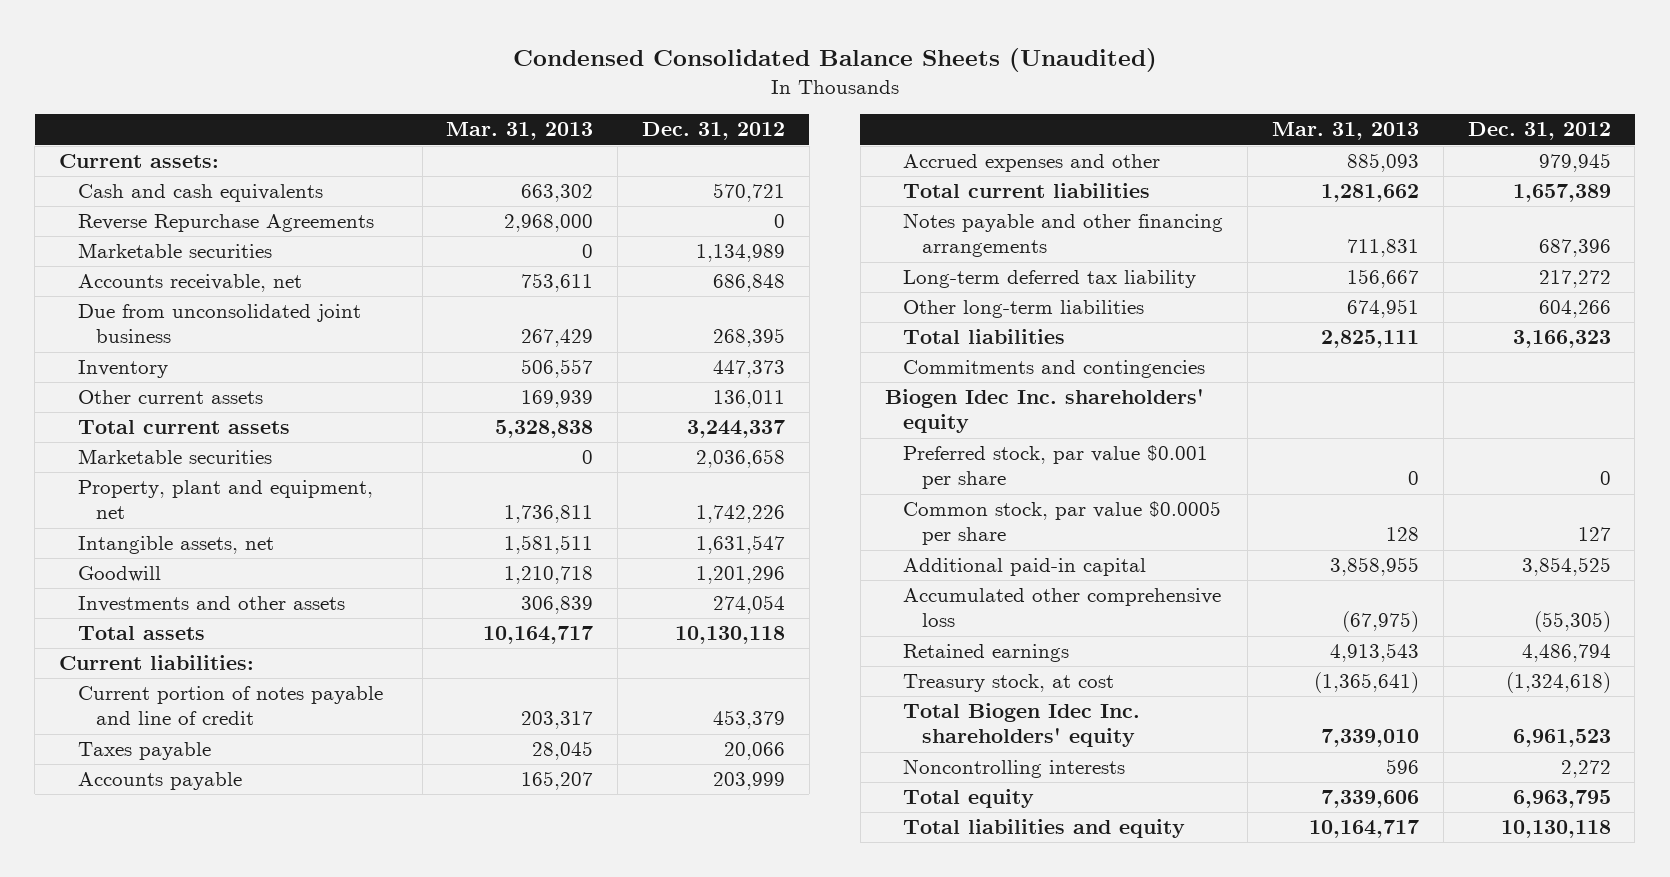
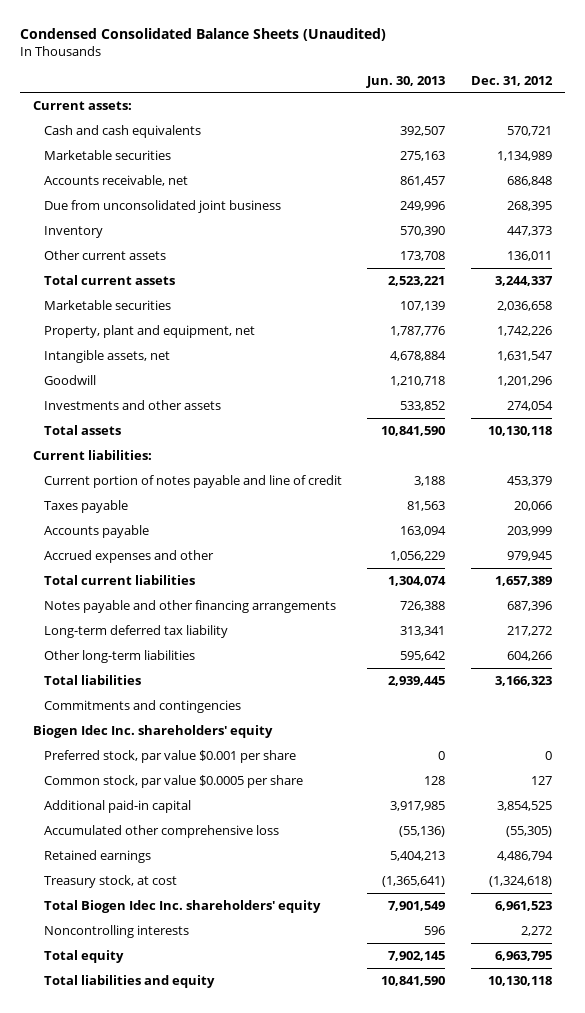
[446,122,594,141] Mar. 31, 2013 -> none
none -> [366,75,446,88] Jun. 30, 2013
[77,214,374,233] Reverse Repurchase Agreements -> none

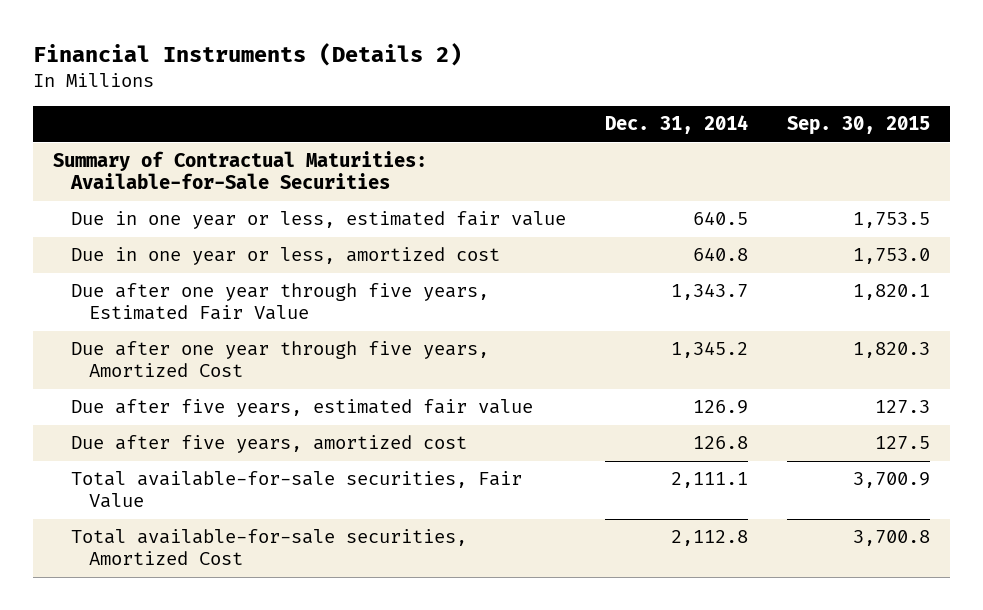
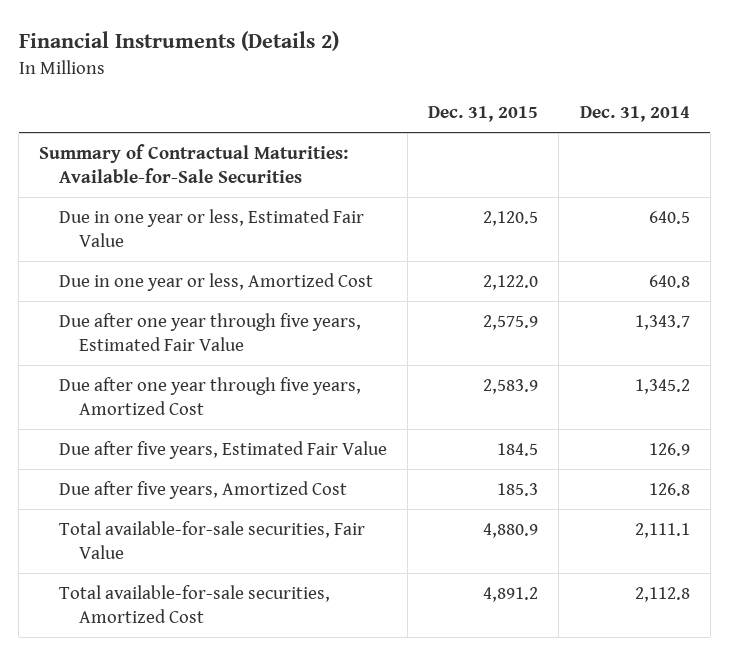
[787,116,931,136] Sep. 30, 2015 -> none
none -> [428,106,539,123] Dec. 31, 2015
[71,211,567,230] Due in one year or less, estimated fair value -> [59,208,365,248] Due in one year or less, Estimated Fair Value
[71,247,501,266] Due in one year or less, amortized cost -> [59,272,374,291] Due in one year or less, Amortized Cost
[71,399,534,418] Due after five years, estimated fair value -> [59,440,388,459] Due after five years, Estimated Fair Value
[71,435,468,454] Due after five years, amortized cost -> [59,480,348,499] Due after five years, Amortized Cost

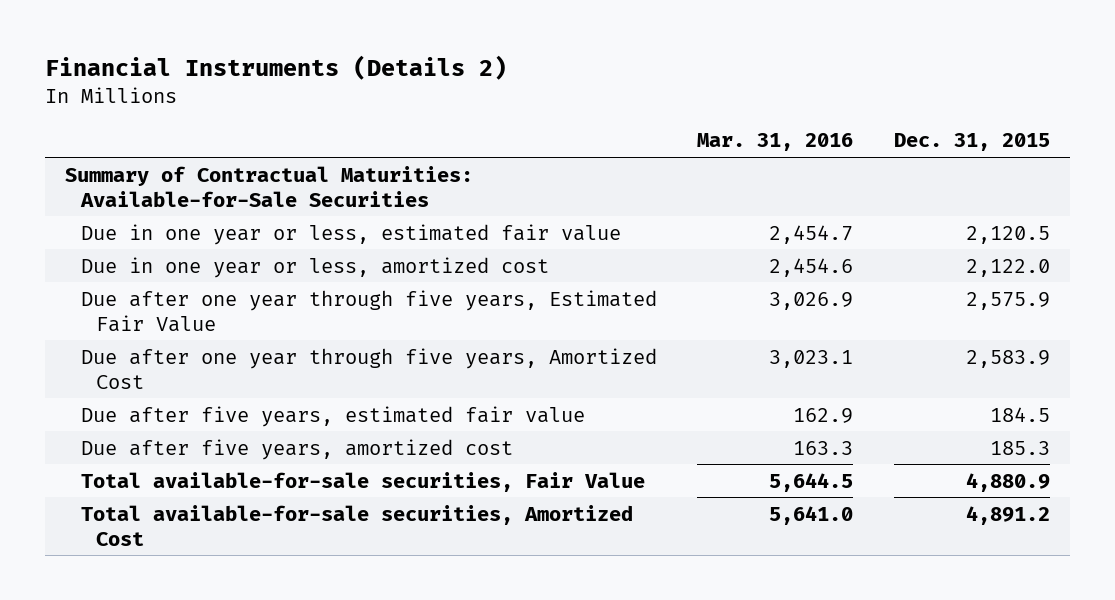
[579,106,690,123] Dec. 31, 2014 -> none
none -> [697,133,854,152] Mar. 31, 2016
[59,208,365,248] Due in one year or less, Estimated Fair Value -> [80,223,621,245] Due in one year or less, estimated fair value
[59,272,374,291] Due in one year or less, Amortized Cost -> [80,256,549,278] Due in one year or less, amortized cost
[59,440,388,459] Due after five years, Estimated Fair Value -> [80,405,585,427] Due after five years, estimated fair value
[59,480,348,499] Due after five years, Amortized Cost -> [80,438,513,460] Due after five years, amortized cost

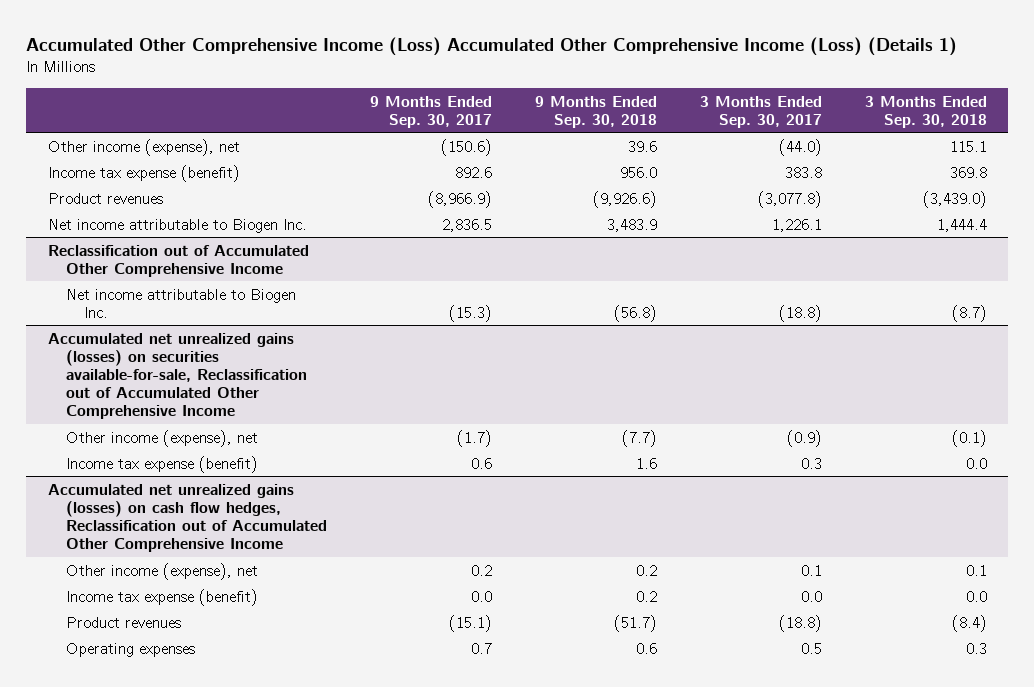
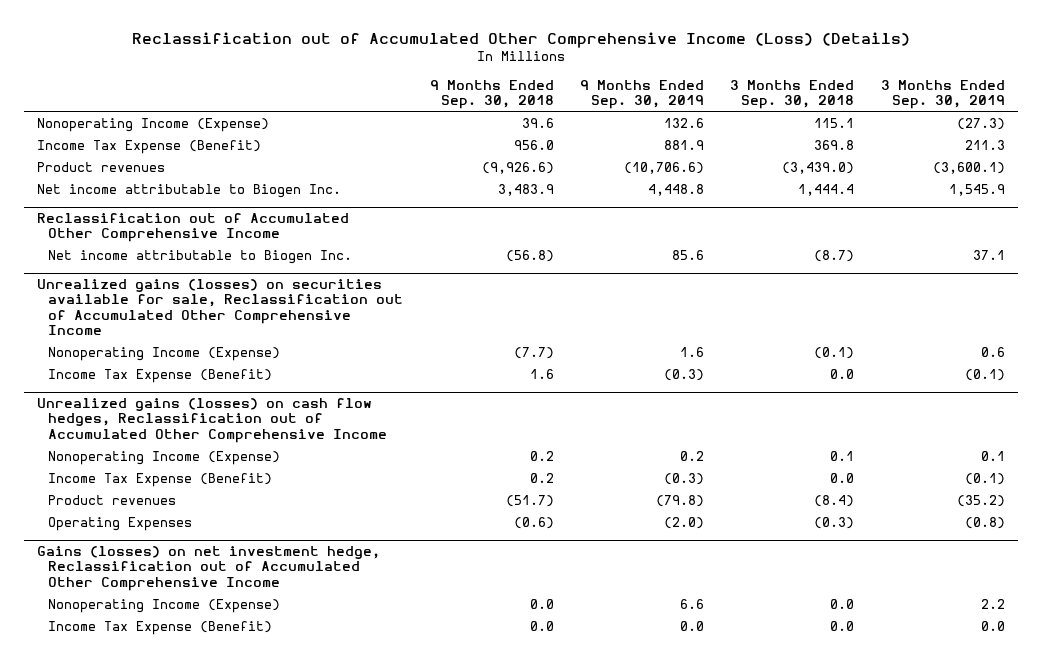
[26,36,958,56] Accumulated Other Comprehensive Income (Loss) Accumulated Other Comprehensive Income (Loss) (Details 1) -> [131,32,910,49] Reclassification out of Accumulated Other Comprehensive Income (Loss) (Details)
[369,95,492,128] 9 Months Ended Sep. 30, 2017 -> none
[699,95,822,128] 3 Months Ended Sep. 30, 2017 -> none
none -> [579,80,704,110] 9 Months Ended Sep. 30, 2019
none -> [880,80,1005,110] 3 Months Ended Sep. 30, 2019
[47,138,240,156] Other income (expense), net -> [37,117,270,132] Nonoperating Income (Expense)
[47,164,240,182] Income tax expense (benefit) -> [37,139,262,154] Income Tax Expense (Benefit)
[47,332,308,420] Accumulated net unrealized gains (losses) on securities available-for-sale, Reclassification out of Accumulated Other Comprehensive Income -> [37,279,404,335] Unrealized gains (losses) on securities available for sale, Reclassification out of Accumulated Other Comprehensive Income
[66,429,259,447] Other income (expense), net -> [48,346,281,361] Nonoperating Income (Expense)
[66,455,259,473] Income tax expense (benefit) -> [48,368,273,383] Income Tax Expense (Benefit)
[47,483,328,553] Accumulated net unrealized gains (losses) on cash flow hedges, Reclassification out of Accumulated Other Comprehensive Income -> [37,398,388,443] Unrealized gains (losses) on cash flow hedges, Reclassification out of Accumulated Other Comprehensive Income
[66,562,259,580] Other income (expense), net -> [48,450,281,465] Nonoperating Income (Expense)
[66,588,259,606] Income tax expense (benefit) -> [48,472,273,487] Income Tax Expense (Benefit)
[66,642,196,657] Operating expenses -> [48,516,193,531] Operating Expenses
[635,642,657,654] 0.6 -> [513,516,554,529] (0.6)
[965,642,987,654] 0.3 -> [814,516,855,529] (0.3)
none -> [37,546,381,591] Gains (losses) on net investment hedge, Reclassification out of Accumulated Other Comprehensive Income
none -> [48,598,281,613] Nonoperating Income (Expense)
none -> [48,620,273,635] Income Tax Expense (Benefit)

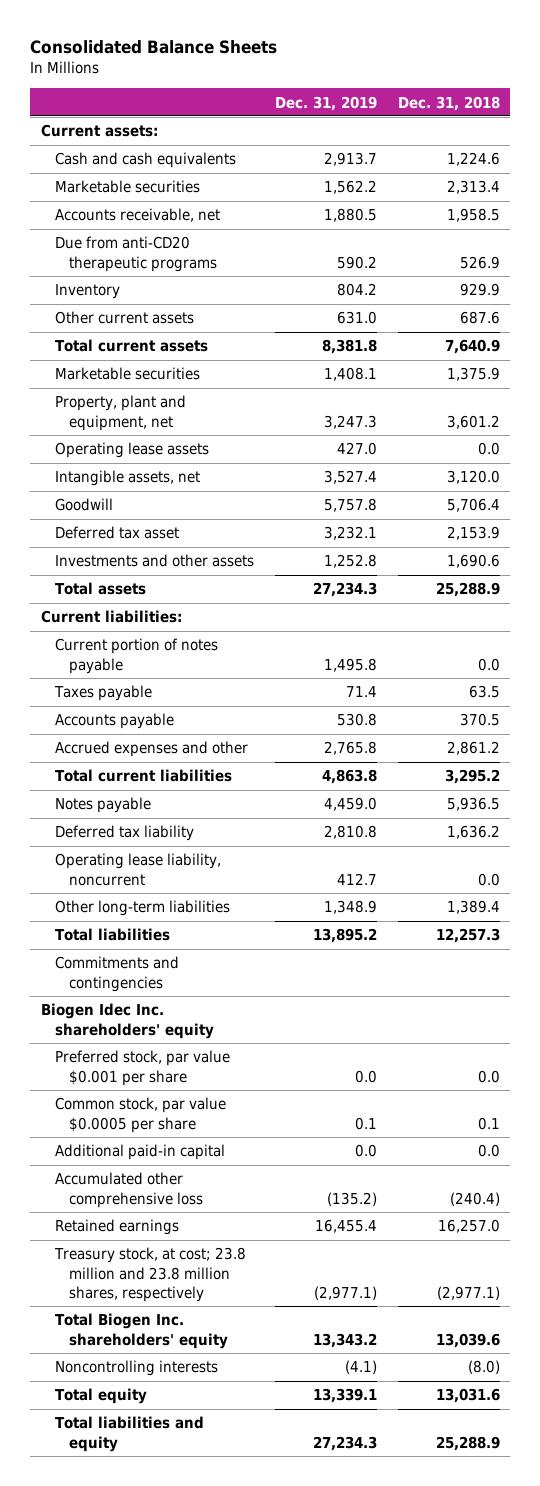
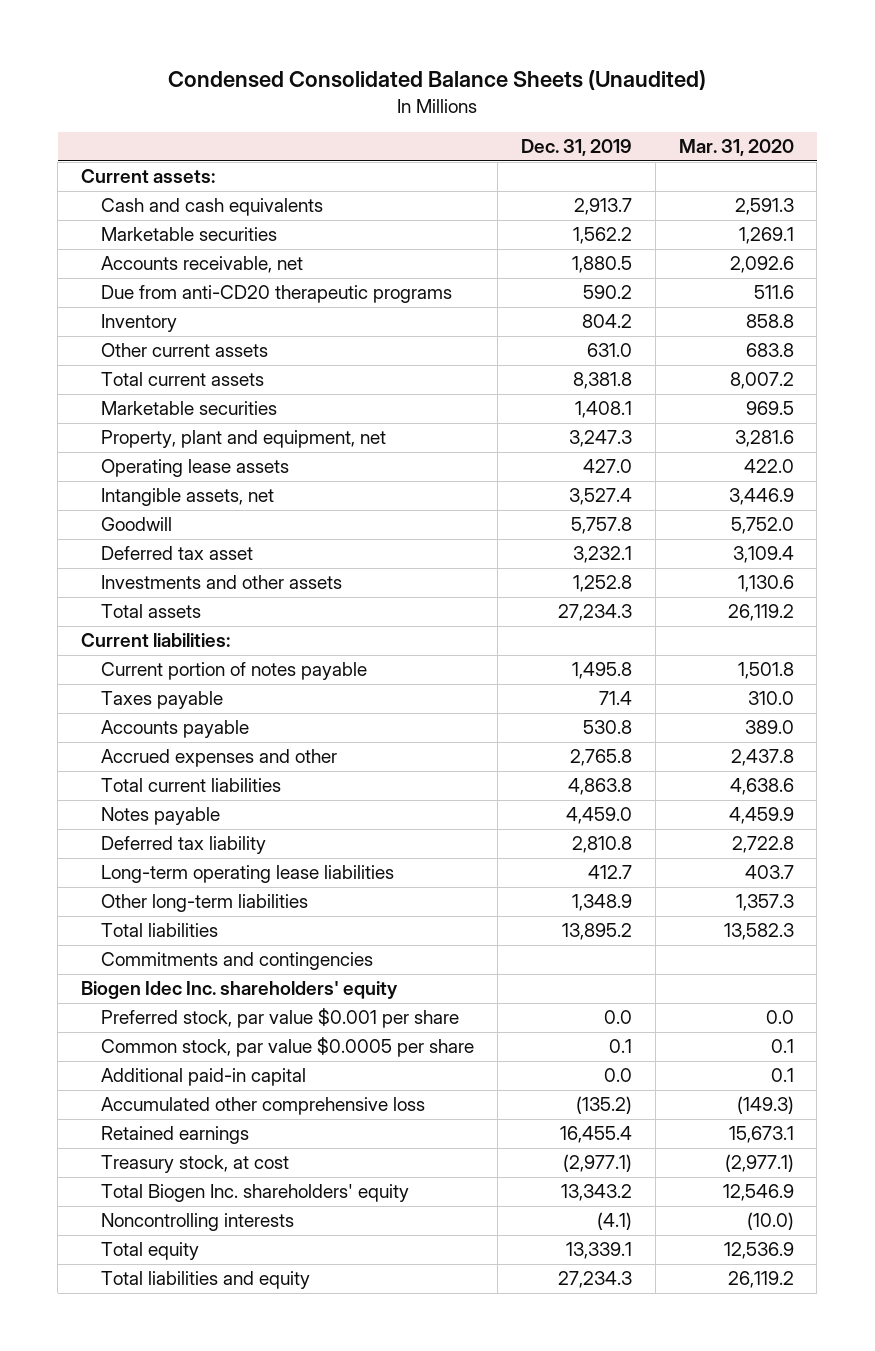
[30,40,278,55] Consolidated Balance Sheets -> [168,70,707,91] Condensed Consolidated Balance Sheets (Unaudited)
[397,95,500,111] Dec. 31, 2018 -> none
none -> [678,139,794,157] Mar. 31, 2020
[54,853,221,886] Operating lease liability, noncurrent -> [101,865,395,884] Long-term operating lease liabilities
[53,1247,246,1302] Treasury stock, at cost; 23.8 million and 23.8 million shares, respectively -> [101,1155,290,1174] Treasury stock, at cost

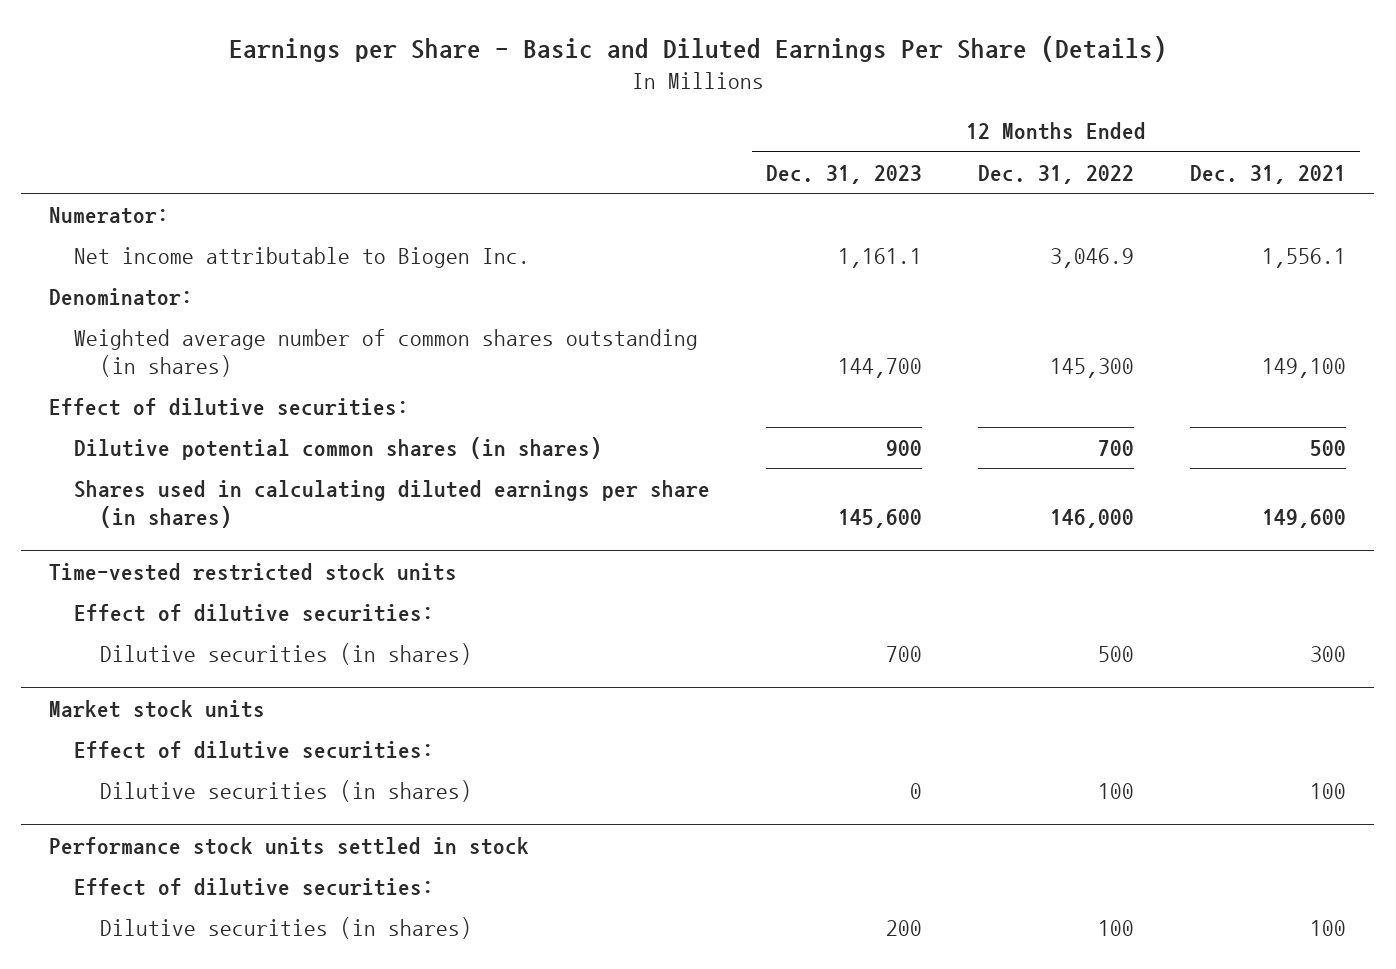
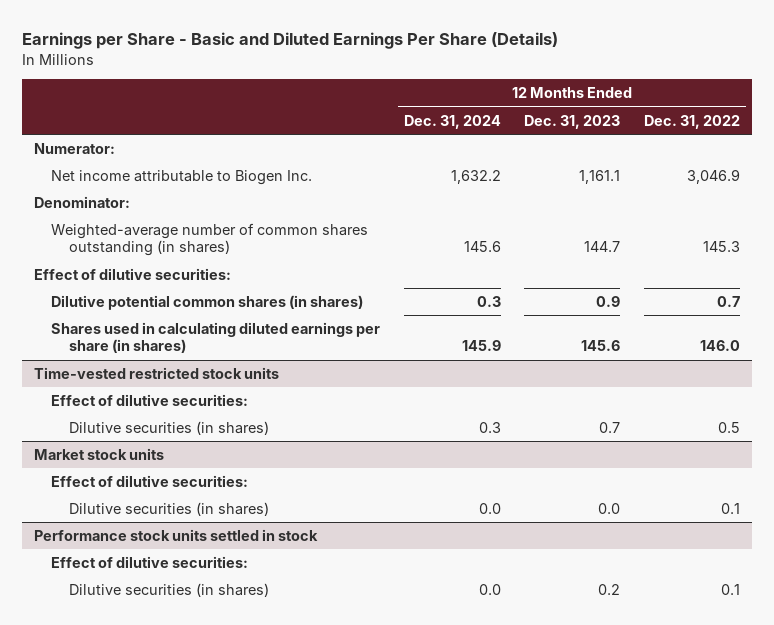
[1190,164,1347,184] Dec. 31, 2021 -> none
none -> [403,114,501,129] Dec. 31, 2024
[74,329,699,377] Weighted average number of common shares outstanding (in shares) -> [51,223,369,257] Weighted-average number of common shares outstanding (in shares)
[838,357,923,378] 144,700 -> [584,241,621,253] 144.7
[1050,357,1135,378] 145,300 -> [702,241,740,253] 145.3
[886,440,923,457] 900 -> [596,296,621,308] 0.9
[1098,440,1135,457] 700 -> [716,296,740,308] 0.7
[838,508,923,528] 145,600 -> [581,340,621,352] 145.6
[1050,508,1135,528] 146,000 -> [699,340,740,352] 146.0
[886,646,923,663] 700 -> [599,422,621,434] 0.7
[1098,646,1135,663] 500 -> [717,422,740,434] 0.5
[910,783,923,800] 0 -> [598,503,621,515] 0.0
[1098,783,1135,800] 100 -> [720,503,740,515] 0.1
[886,920,923,937] 200 -> [598,584,621,596] 0.2
[1098,920,1135,937] 100 -> [720,584,740,596] 0.1

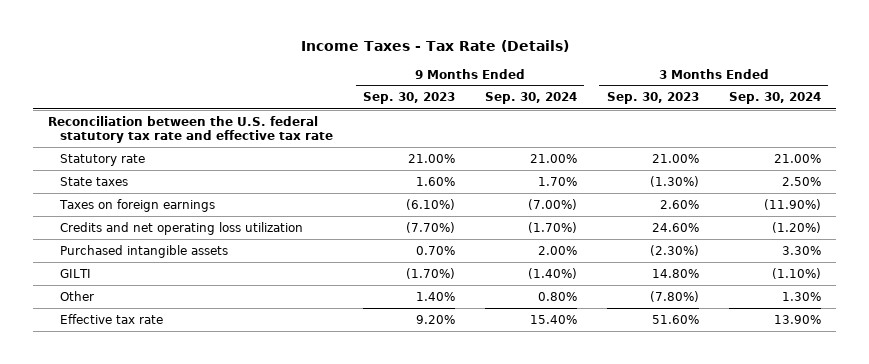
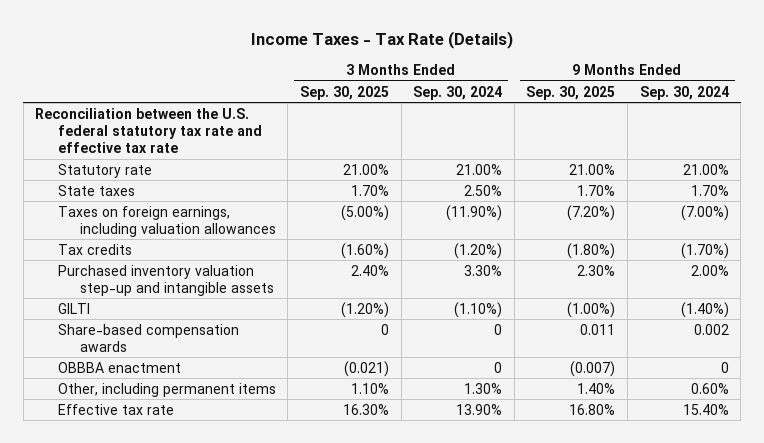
[363,92,456,105] Sep. 30, 2023 -> none
[606,92,699,105] Sep. 30, 2023 -> none
none -> [300,85,390,100] Sep. 30, 2025
none -> [526,85,616,100] Sep. 30, 2025
[59,198,216,212] Taxes on foreign earnings -> [57,205,276,237] Taxes on foreign earnings, including valuation allowances
[60,221,304,235] Credits and net operating loss utilization -> [57,243,132,255] Tax credits
[60,244,229,258] Purchased intangible assets -> [57,264,274,296] Purchased inventory valuation step-up and intangible assets
none -> [57,323,239,352] Share-based compensation awards
none -> [57,361,181,373] OBBBA enactment
[60,290,95,301] Other -> [57,382,276,397] Other, including permanent items
[537,291,577,301] 0.80% -> [690,382,729,394] 0.60%

